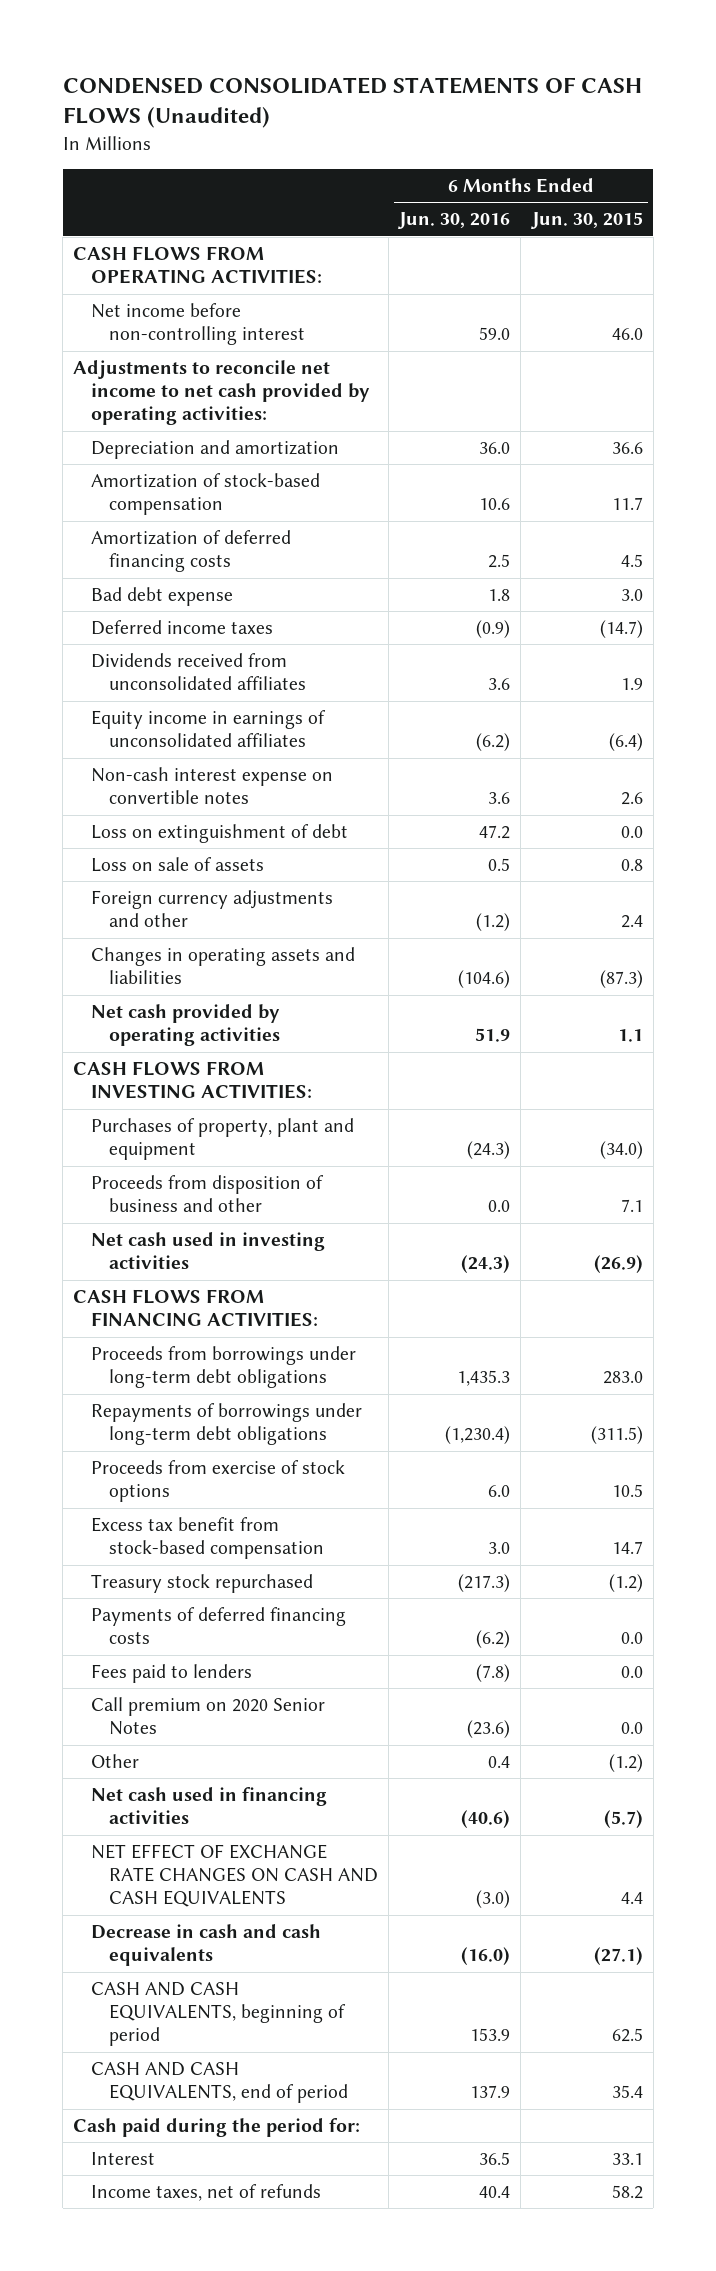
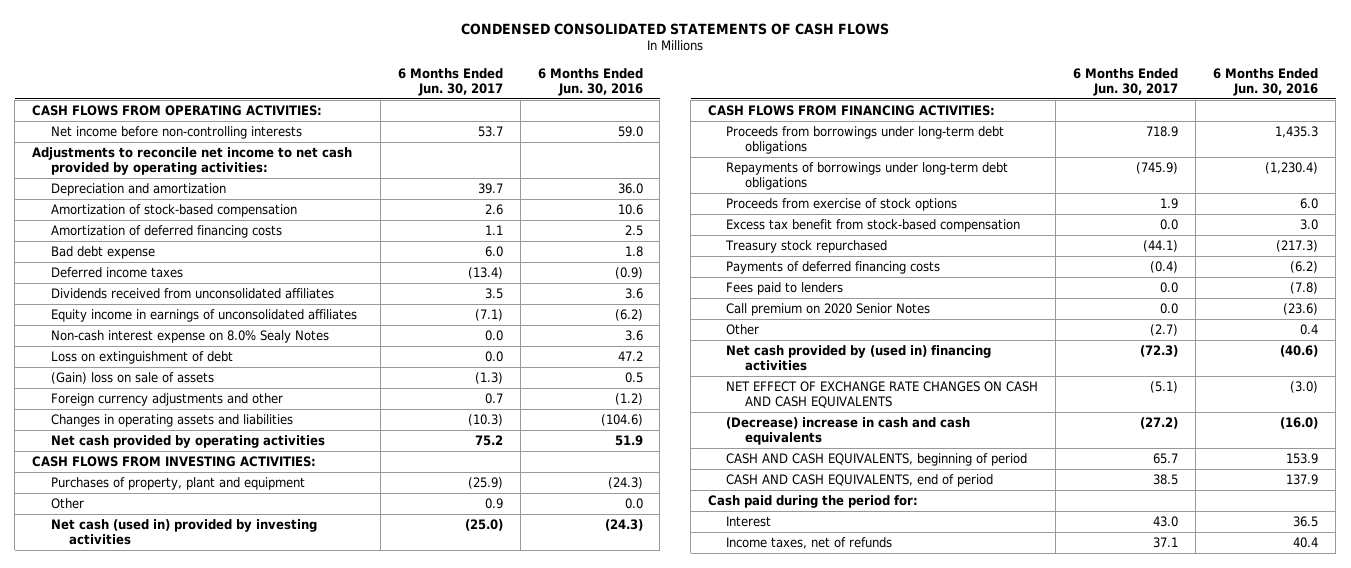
[62,77,642,129] CONDENSED CONSOLIDATED STATEMENTS OF CASH FLOWS (Unaudited) -> [461,22,890,35] CONDENSED CONSOLIDATED STATEMENTS OF CASH FLOWS
[530,212,643,230] Jun. 30, 2015 -> none
none -> [397,67,503,96] 6 Months Ended Jun. 30, 2017
[91,302,305,346] Net income before non-controlling interest -> [50,126,302,140] Net income before non-controlling interests
[91,766,334,805] Non-cash interest expense on convertible notes -> [50,330,329,344] Non-cash interest expense on 8.0% Sealy Notes
[91,856,265,872] Loss on sale of assets -> [50,372,214,385] (Gain) loss on sale of assets
[91,1174,325,1213] Proceeds from disposition of business and other -> none
none -> [50,498,84,510] Other
[91,1231,326,1270] Net cash used in investing activities -> [50,519,317,545] Net cash (used in) provided by investing activities
[91,1786,328,1825] Net cash used in financing activities -> [726,345,992,371] Net cash provided by (used in) financing activities
[91,1923,322,1967] Decrease in cash and cash equivalents -> [726,417,971,445] (Decrease) increase in cash and cash equivalents

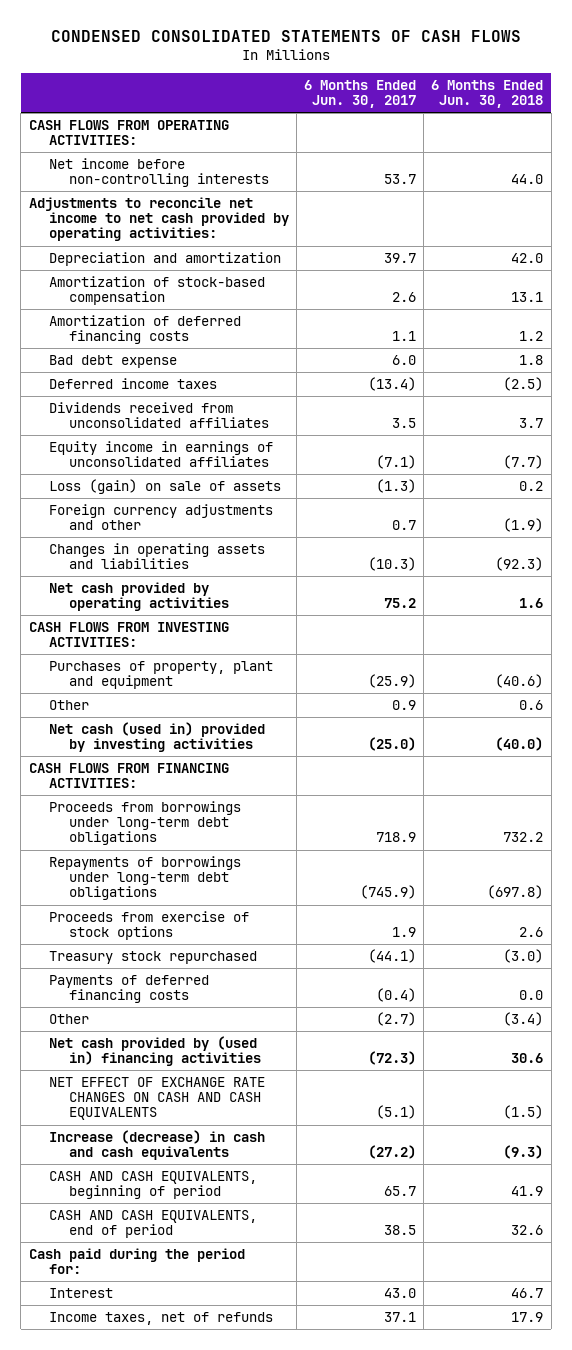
[537,67,643,96] 6 Months Ended Jun. 30, 2016 -> none
none -> [431,79,544,108] 6 Months Ended Jun. 30, 2018
[50,330,329,344] Non-cash interest expense on 8.0% Sealy Notes -> none
[50,351,233,365] Loss on extinguishment of debt -> none
[50,372,214,385] (Gain) loss on sale of assets -> [48,478,281,494] Loss (gain) on sale of assets
[726,219,1021,233] Excess tax benefit from stock-based compensation -> none
[726,282,844,296] Fees paid to lenders -> none
[726,303,931,317] Call premium on 2020 Senior Notes -> none
[726,417,971,445] (Decrease) increase in cash and cash equivalents -> [48,1129,265,1161] Increase (decrease) in cash and cash equivalents

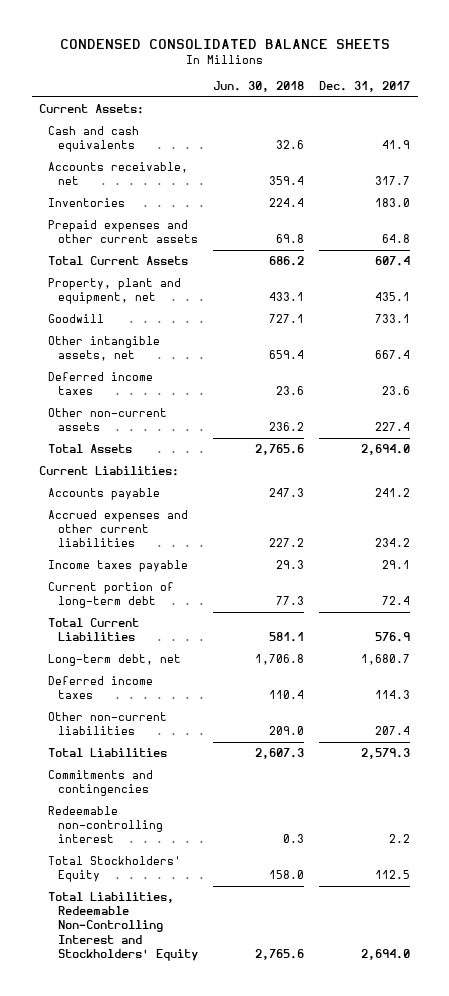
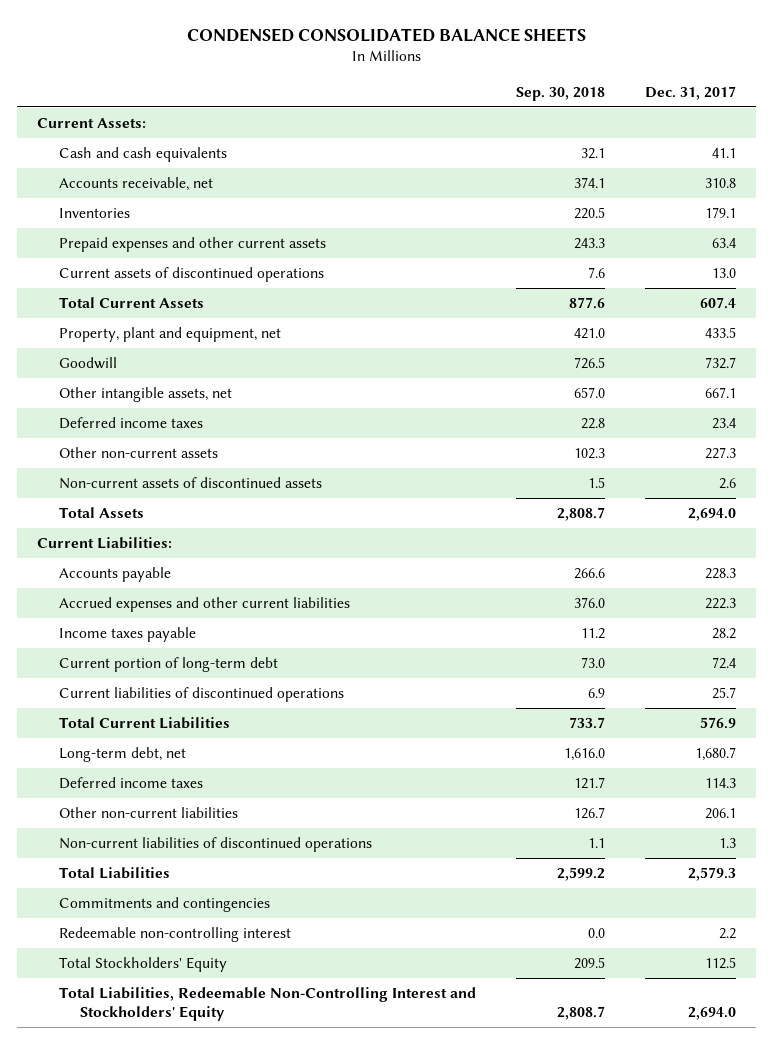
[212,81,304,93] Jun. 30, 2018 -> none
none -> [515,86,605,101] Sep. 30, 2018
[382,140,411,150] 41.9 -> [712,147,737,158] 41.1
[375,176,411,186] 317.7 -> [705,177,737,188] 310.8
[375,198,411,208] 183.0 -> [705,206,737,218] 179.1
[382,234,411,244] 64.8 -> [712,237,737,248] 63.4
none -> [58,266,324,282] Current assets of discontinued operations
[375,292,411,302] 435.1 -> [705,326,737,338] 433.5
[375,314,411,324] 733.1 -> [705,356,737,369] 732.7
[375,350,411,360] 667.4 -> [705,386,737,398] 667.1
[382,386,411,396] 23.6 -> [712,417,737,429] 23.4
[375,422,411,432] 227.4 -> [705,446,737,459] 227.3
none -> [58,476,322,489] Non-current assets of discontinued assets
[375,488,411,498] 241.2 -> [705,567,737,579] 228.3
[375,538,411,548] 234.2 -> [705,597,737,609] 222.3
[382,560,411,570] 29.1 -> [712,627,737,639] 28.2
none -> [58,686,344,702] Current liabilities of discontinued operations
[375,726,411,736] 207.4 -> [705,807,737,819] 206.1
none -> [58,836,372,852] Non-current liabilities of discontinued operations

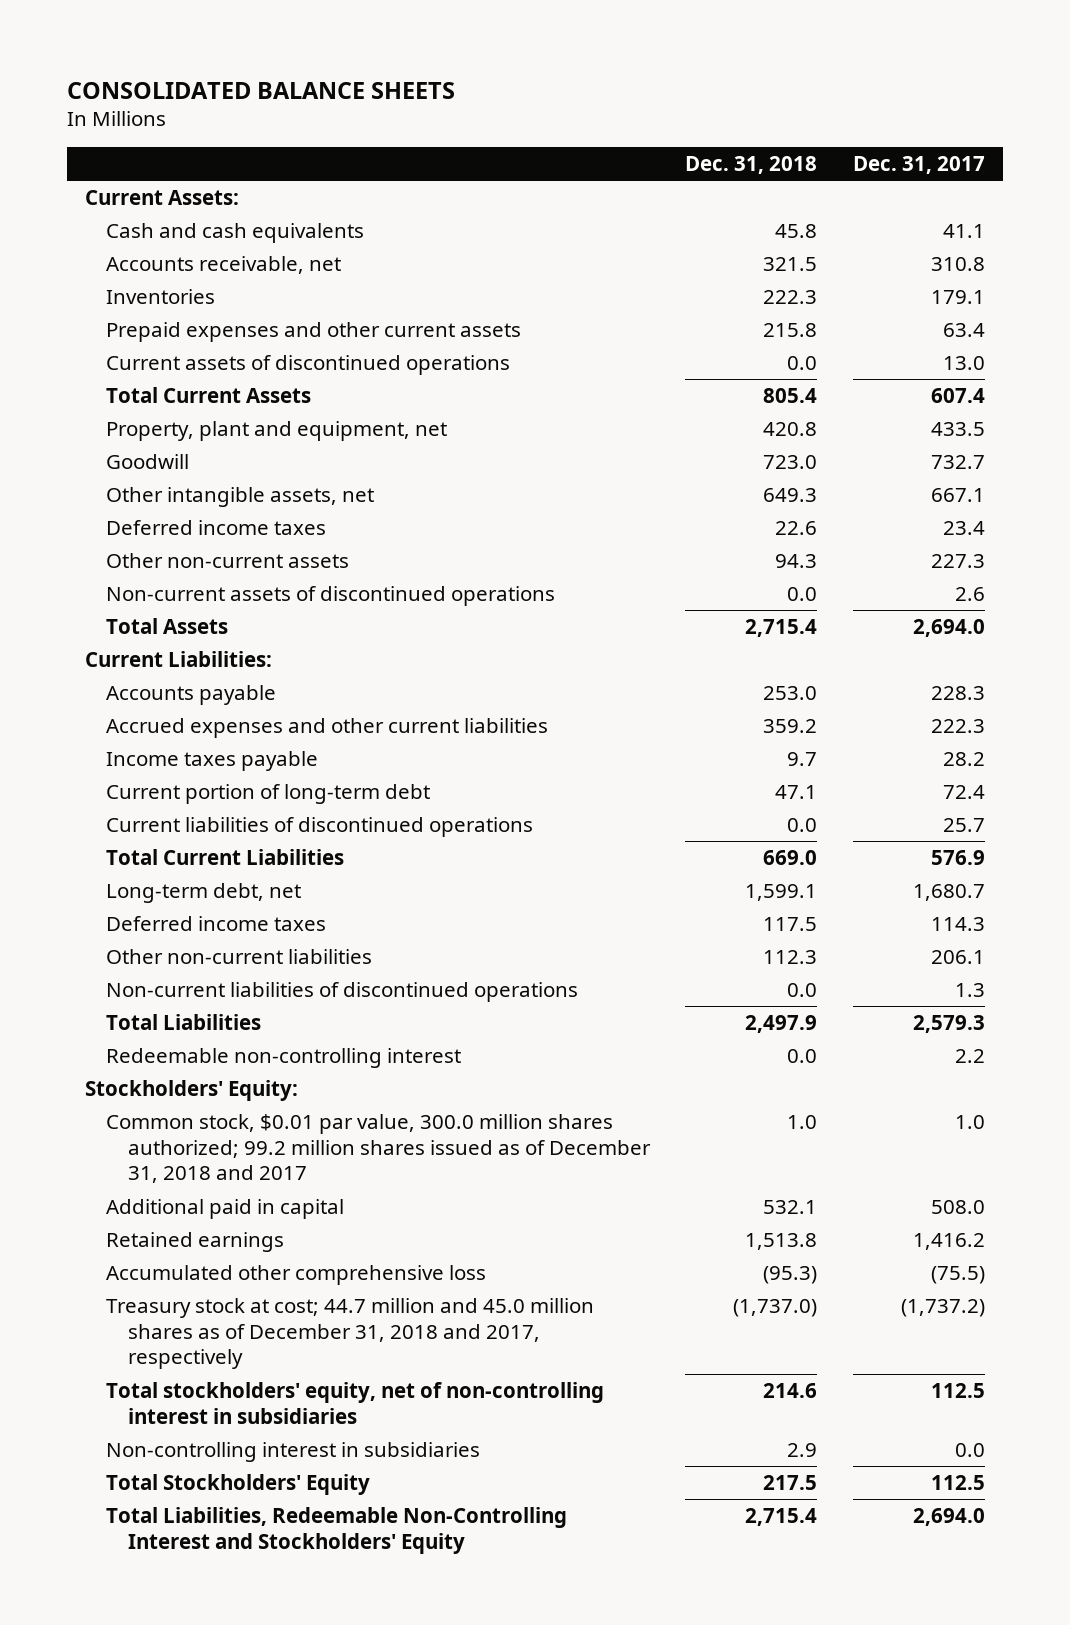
[186,27,586,42] CONDENSED CONSOLIDATED BALANCE SHEETS -> [66,81,455,99] CONSOLIDATED BALANCE SHEETS
[515,86,605,101] Sep. 30, 2018 -> none
none -> [685,155,818,174] Dec. 31, 2018
[58,476,322,489] Non-current assets of discontinued assets -> [106,585,556,606] Non-current assets of discontinued operations
[58,896,270,912] Commitments and contingencies -> none
none -> [84,1079,298,1101] Stockholders' Equity:
none -> [106,1113,651,1184] Common stock, $0.01 par value, 300.0 million shares authorized; 99.2 million shares issued as of December 31, 2018 and 2017
none -> [106,1198,345,1219] Additional paid in capital
none -> [106,1231,285,1252] Retained earnings
none -> [106,1264,487,1285] Accumulated other comprehensive loss
none -> [106,1297,595,1370] Treasury stock at cost; 44.7 million and 45.0 million shares as of December 31, 2018 and 2017, respectively
none -> [106,1381,605,1424] Total stockholders' equity, net of non-controlling interest in subsidiaries
none -> [106,1441,481,1462] Non-controlling interest in subsidiaries

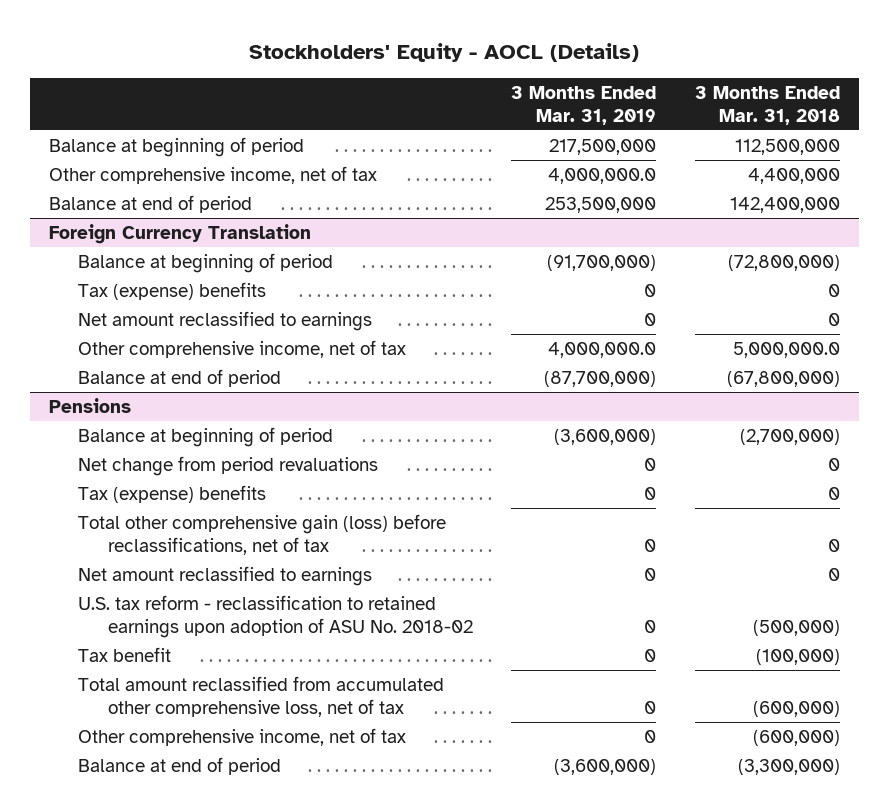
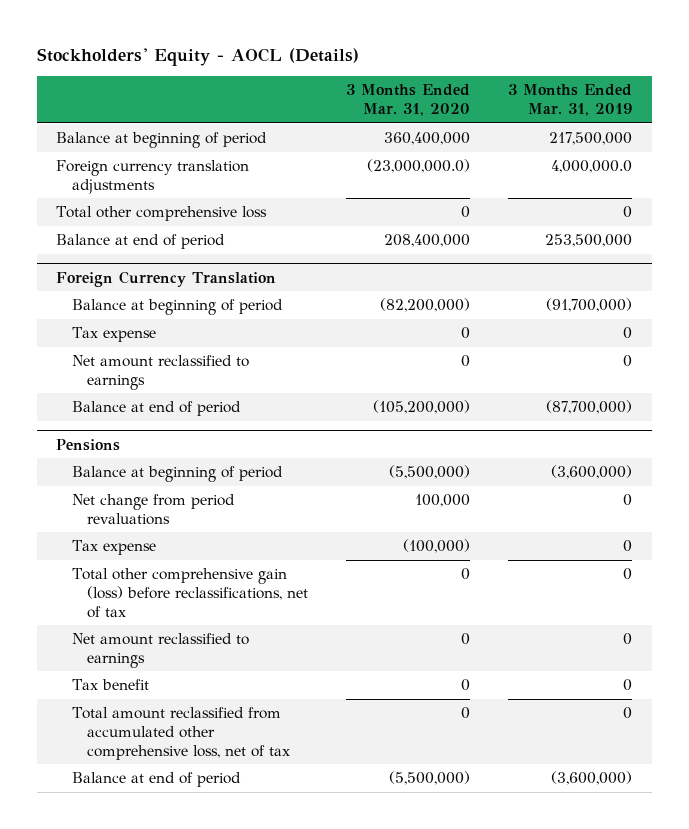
[694,85,840,125] 3 Months Ended Mar. 31, 2018 -> none
none -> [345,84,470,117] 3 Months Ended Mar. 31, 2020
[48,165,377,184] Other comprehensive income, net of tax -> none
none -> [56,160,250,194] Foreign currency translation adjustments
none -> [56,206,268,222] Total other comprehensive loss
[78,281,267,300] Tax (expense) benefits -> [71,327,156,343] Tax expense
[78,339,407,358] Other comprehensive income, net of tax -> none
[78,484,267,503] Tax (expense) benefits -> [71,540,156,556] Tax expense
[78,594,474,638] U.S. tax reform - reclassification to retained earnings upon adoption of ASU No. 2018-02 -> none
[78,727,407,746] Other comprehensive income, net of tax -> none

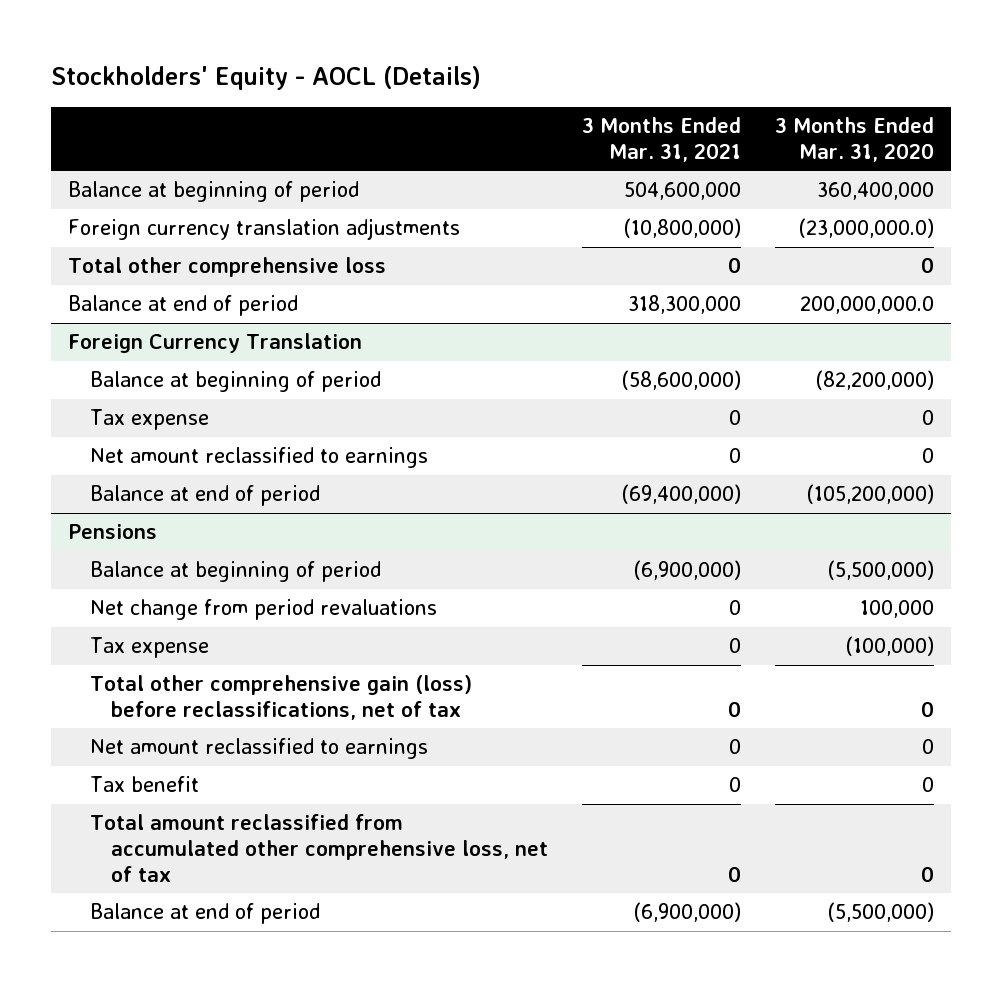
[508,84,633,117] 3 Months Ended Mar. 31, 2019 -> none
none -> [582,117,742,163] 3 Months Ended Mar. 31, 2021
[383,234,470,248] 208,400,000 -> [800,296,935,315] 200,000,000.0

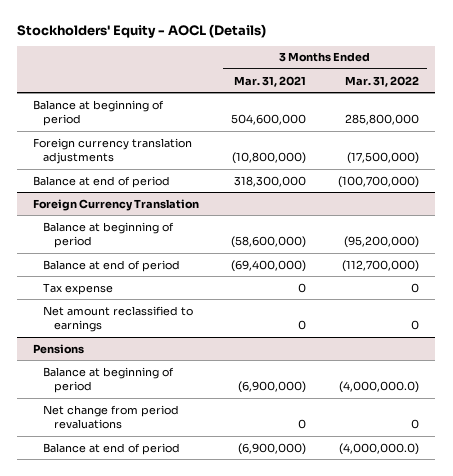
[775,117,935,163] 3 Months Ended Mar. 31, 2020 -> none
none -> [345,75,420,87] Mar. 31, 2022
[67,257,386,278] Total other comprehensive loss -> none
[89,485,320,507] Balance at end of period -> [43,259,181,272] Balance at end of period
[89,637,209,659] Tax expense -> none
[89,675,472,720] Total other comprehensive gain (loss) before reclassifications, net of tax -> none
[89,738,428,760] Net amount reclassified to earnings -> none
[89,776,199,793] Tax benefit -> none
[89,814,549,882] Total amount reclassified from accumulated other comprehensive loss, net of tax -> none

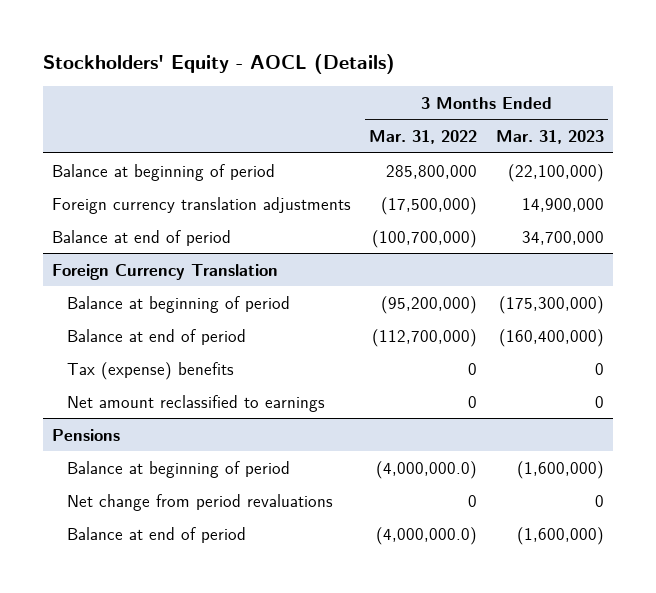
[234,75,307,87] Mar. 31, 2021 -> none
none -> [495,130,604,145] Mar. 31, 2023
[43,282,114,295] Tax expense -> [67,361,235,380] Tax (expense) benefits

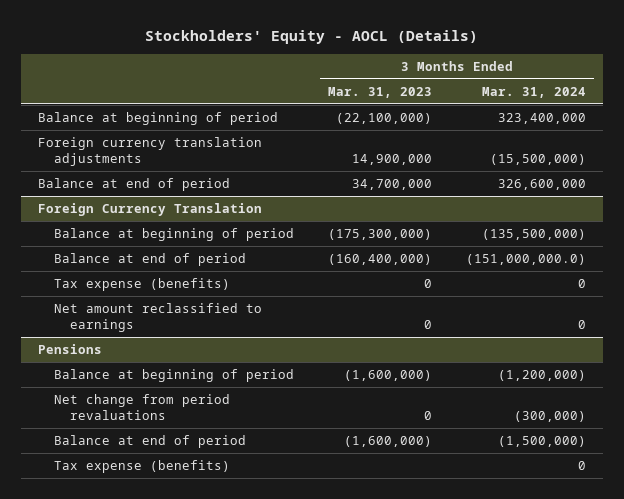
[369,130,478,145] Mar. 31, 2022 -> none
none -> [481,86,586,98] Mar. 31, 2024
[67,361,235,380] Tax (expense) benefits -> [54,278,231,292] Tax expense (benefits)
none -> [54,460,231,474] Tax expense (benefits)

